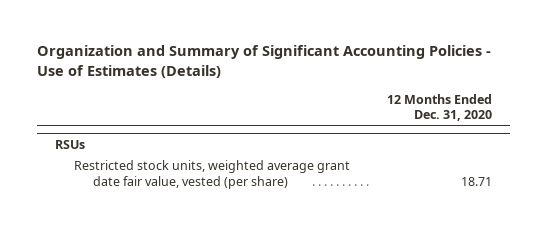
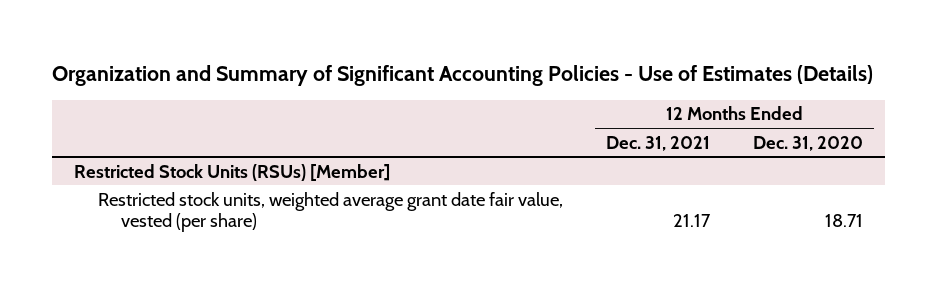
none -> [605,135,710,151] Dec. 31, 2021
[54,139,85,149] RSUs -> [73,163,390,181] Restricted Stock Units (RSUs) [Member]

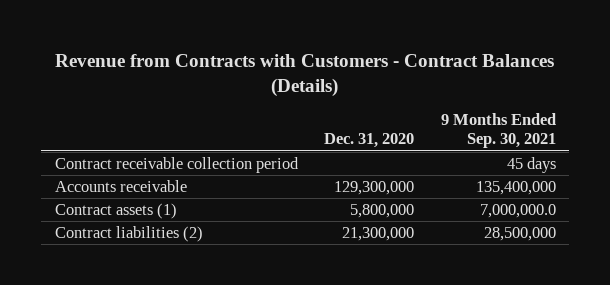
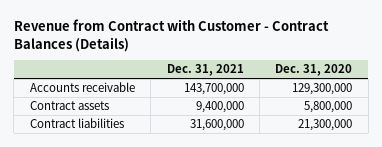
[55,53,555,98] Revenue from Contracts with Customers - Contract Balances (Details) -> [13,19,329,52] Revenue from Contract with Customer - Contract Balances (Details)
[440,113,556,149] 9 Months Ended Sep. 30, 2021 -> none
none -> [166,64,244,77] Dec. 31, 2021
[54,156,299,173] Contract receivable collection period -> none
[54,202,177,219] Contract assets (1) -> [29,101,109,111] Contract assets
[54,225,203,242] Contract liabilities (2) -> [29,118,124,129] Contract liabilities

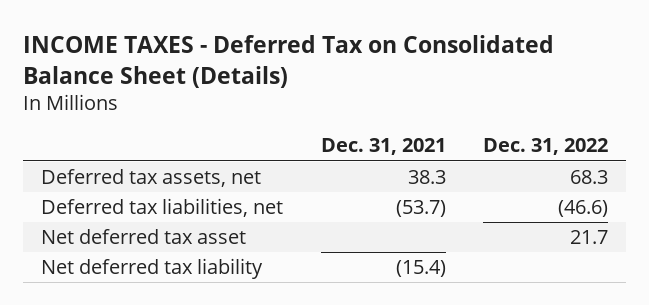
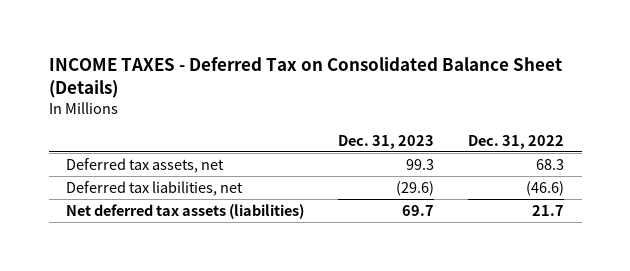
[320,138,446,156] Dec. 31, 2021 -> none
none -> [338,134,435,149] Dec. 31, 2023
[41,258,264,280] Net deferred tax liability -> none
[41,229,247,245] Net deferred tax asset -> [65,203,304,219] Net deferred tax assets (liabilities)

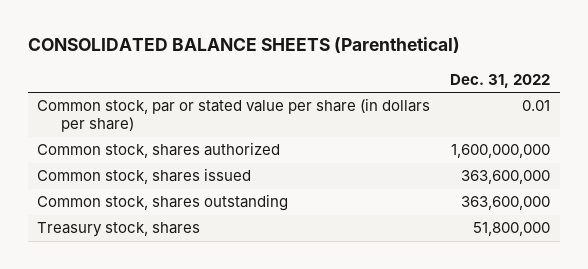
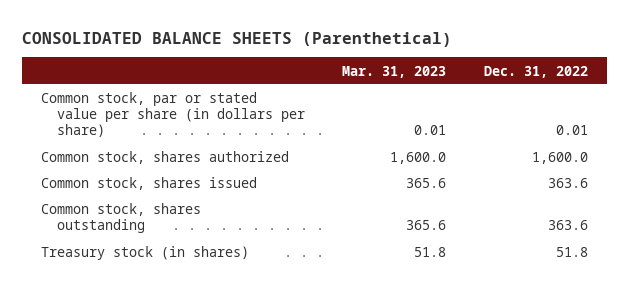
none -> [342,65,447,78] Mar. 31, 2023
[451,144,551,159] 1,600,000,000 -> [531,152,588,165] 1,600.0
[461,170,551,185] 363,600,000 -> [547,178,588,189] 363.6
[461,196,551,211] 363,600,000 -> [547,220,588,231] 363.6
[37,222,201,238] Treasury stock, shares -> [41,246,250,261] Treasury stock (in shares)
[473,222,551,237] 51,800,000 -> [555,247,588,258] 51.8

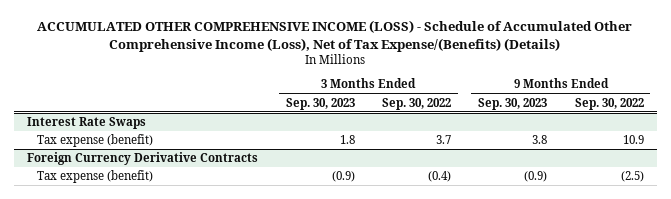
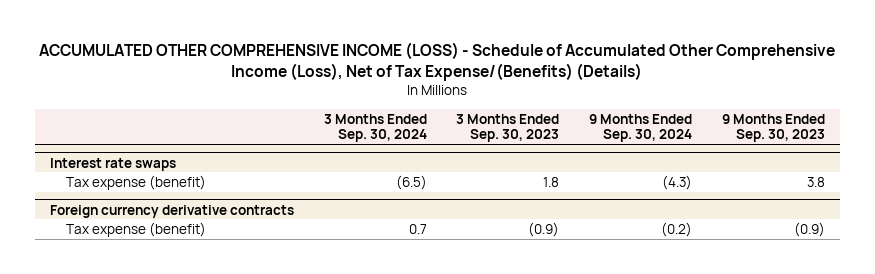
[381,97,451,110] Sep. 30, 2022 -> none
[574,97,644,110] Sep. 30, 2022 -> none
none -> [323,113,427,143] 3 Months Ended Sep. 30, 2024
none -> [589,113,693,143] 9 Months Ended Sep. 30, 2024
[27,117,147,130] Interest Rate Swaps -> [50,157,177,171] Interest rate swaps
[27,152,259,166] Foreign Currency Derivative Contracts -> [50,204,295,218] Foreign currency derivative contracts

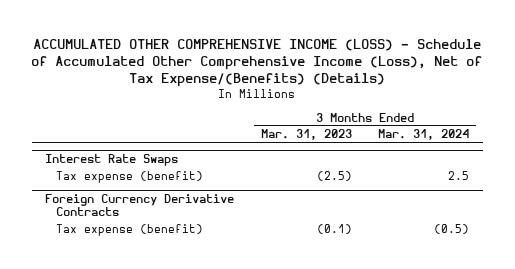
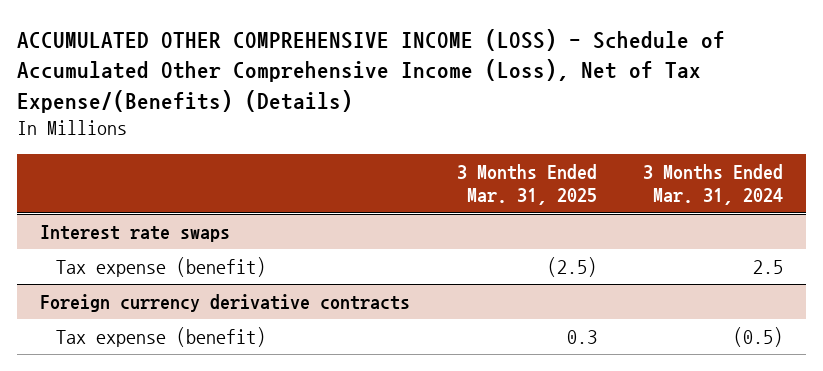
[260,129,352,141] Mar. 31, 2023 -> none
none -> [456,163,597,206] 3 Months Ended Mar. 31, 2025
[45,153,179,166] Interest Rate Swaps -> [39,225,230,243] Interest rate swaps
[45,193,235,216] Foreign Currency Derivative Contracts -> [39,294,410,313] Foreign currency derivative contracts

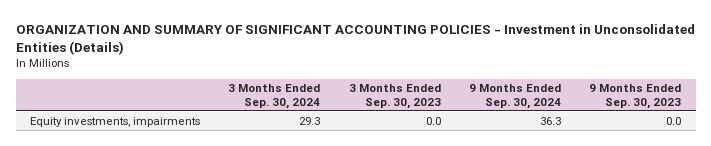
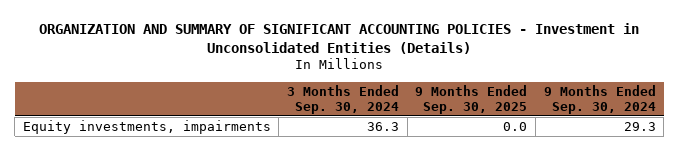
[348,83,441,109] 3 Months Ended Sep. 30, 2023 -> none
[589,83,682,109] 9 Months Ended Sep. 30, 2023 -> none
none -> [415,84,528,114] 9 Months Ended Sep. 30, 2025
[299,117,321,126] 29.3 -> [366,122,399,132] 36.3
[539,117,561,126] 36.3 -> [623,122,656,132] 29.3

